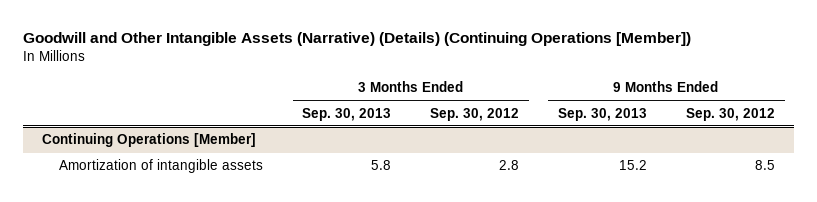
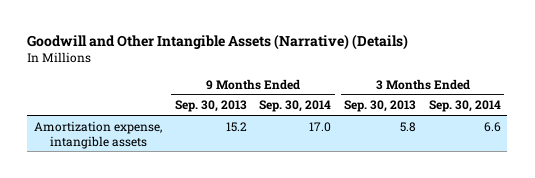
[22,32,691,47] Goodwill and Other Intangible Assets (Narrative) (Details) (Continuing Operations [Member]) -> [27,33,409,50] Goodwill and Other Intangible Assets (Narrative) (Details)
[430,107,520,121] Sep. 30, 2012 -> none
[685,107,775,121] Sep. 30, 2012 -> none
none -> [259,100,332,113] Sep. 30, 2014
none -> [429,100,502,113] Sep. 30, 2014
[42,133,257,148] Continuing Operations [Member] -> none
[59,159,264,174] Amortization of intangible assets -> [33,120,162,149] Amortization expense, intangible assets

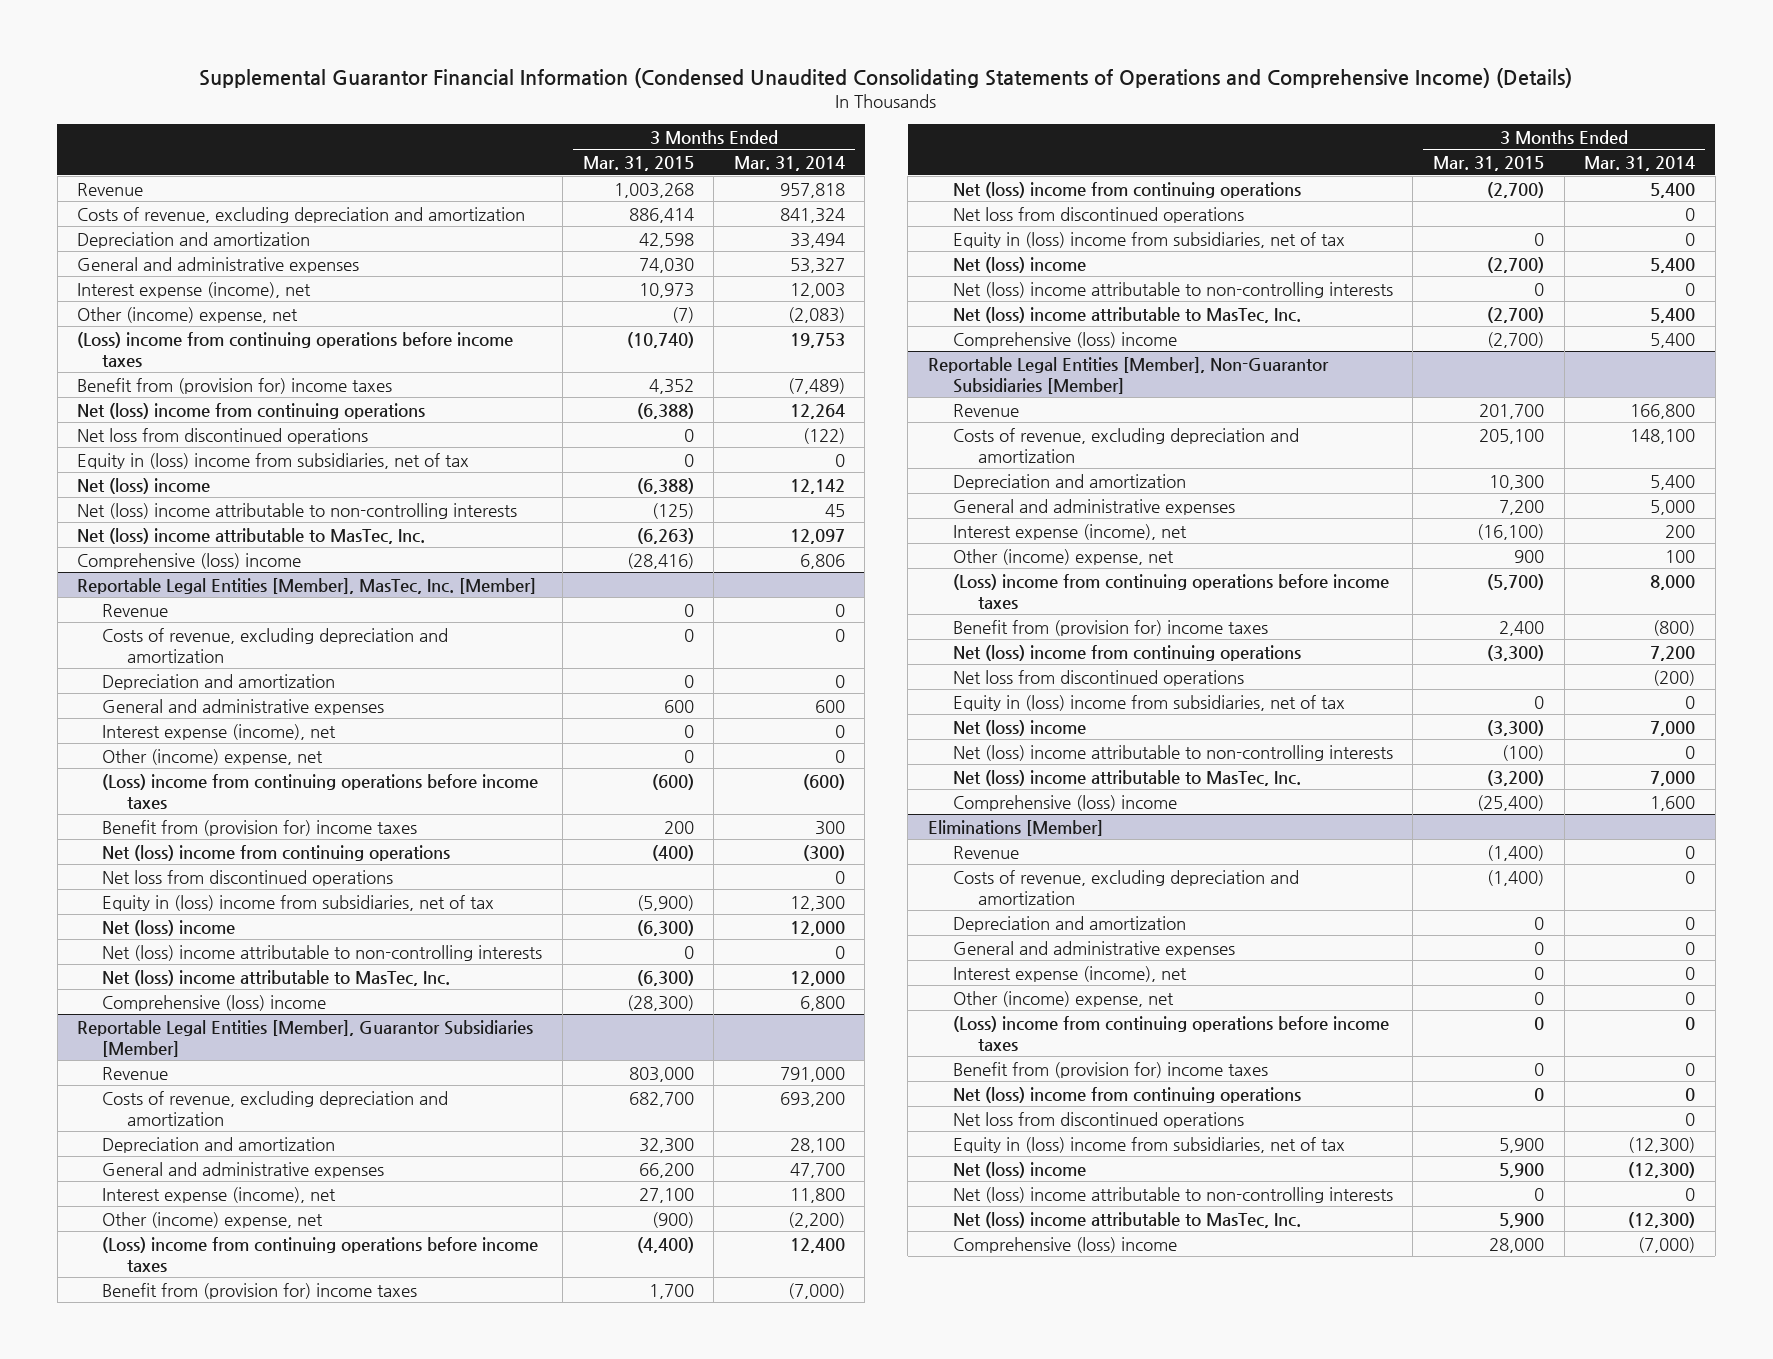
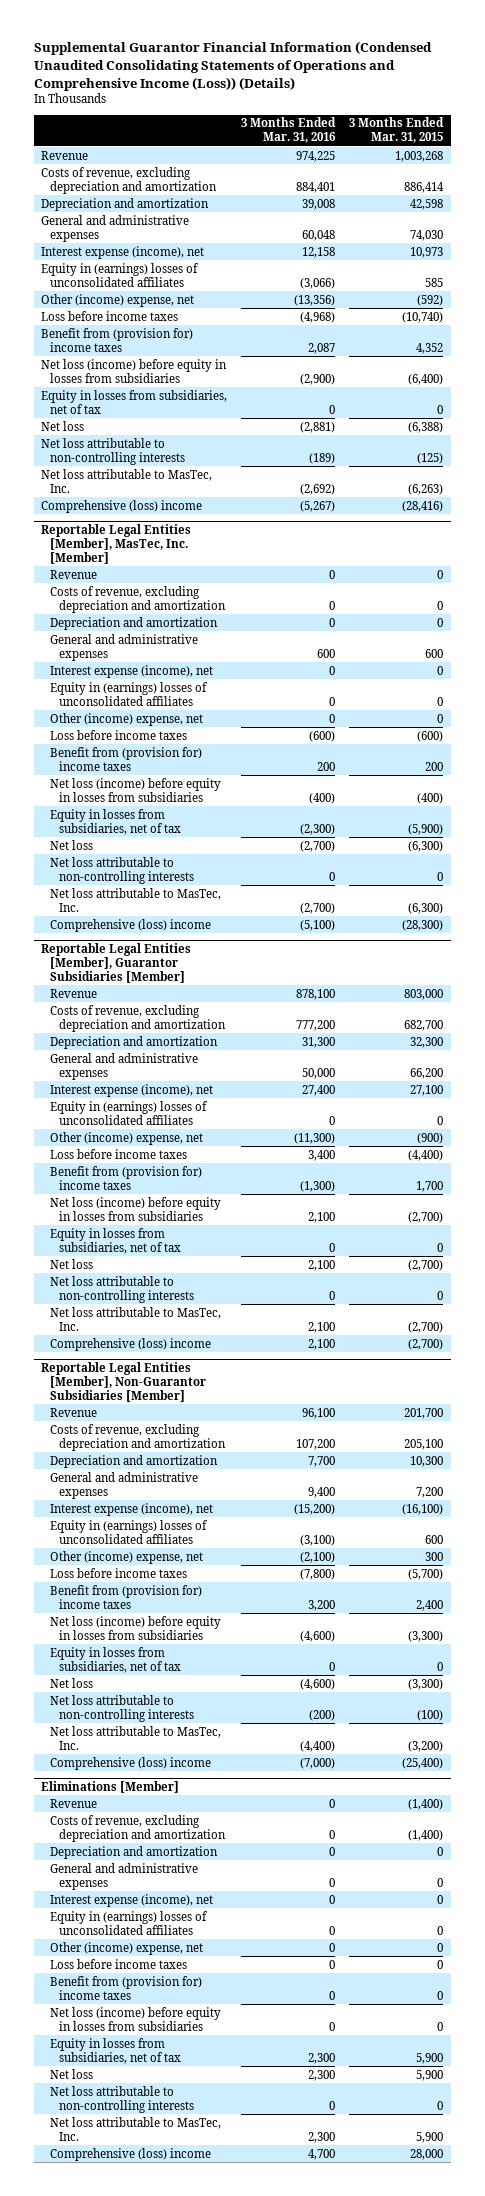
[199,68,1573,89] Supplemental Guarantor Financial Information (Condensed Unaudited Consolidating Statements of Operations and Comprehensive Income) (Details) -> [34,40,433,91] Supplemental Guarantor Financial Information (Condensed Unaudited Consolidating Statements of Operations and Comprehensive Income (Loss)) (Details)
[733,156,845,172] Mar. 31, 2014 -> none
none -> [241,117,337,144] 3 Months Ended Mar. 31, 2016
none -> [41,262,200,287] Equity in (earnings) losses of unconsolidated affiliates
[671,306,694,323] (7) -> [417,294,444,306] (592)
[77,331,514,367] (Loss) income from continuing operations before income taxes -> [41,310,179,321] Loss before income taxes
[77,427,369,444] Net loss from discontinued operations -> none
[77,402,426,419] Net (loss) income from continuing operations -> [41,358,228,383] Net loss (income) before equity in losses from subsidiaries
[636,402,694,419] (6,388) -> [408,373,444,385] (6,400)
[77,452,470,469] Equity in (loss) income from subsidiaries, net of tax -> [41,389,228,414] Equity in losses from subsidiaries, net of tax
[77,477,211,494] Net (loss) income -> [41,420,85,431] Net loss
[77,502,518,519] Net (loss) income attributable to non-controlling interests -> [41,437,186,465] Net loss attributable to non-controlling interests
[77,527,426,544] Net (loss) income attributable to MasTec, Inc. -> [41,468,213,493] Net loss attributable to MasTec, Inc.
none -> [50,681,209,706] Equity in (earnings) losses of unconsolidated affiliates
[102,773,539,809] (Loss) income from continuing operations before income taxes -> [50,729,188,740] Loss before income taxes
[102,869,394,886] Net loss from discontinued operations -> none
[102,844,451,861] Net (loss) income from continuing operations -> [50,777,222,802] Net loss (income) before equity in losses from subsidiaries
[102,894,495,911] Equity in (loss) income from subsidiaries, net of tax -> [50,808,182,835] Equity in losses from subsidiaries, net of tax
[102,919,236,936] Net (loss) income -> [50,839,94,850] Net loss
[102,944,543,961] Net (loss) income attributable to non-controlling interests -> [50,856,195,884] Net loss attributable to non-controlling interests
[102,969,451,986] Net (loss) income attributable to MasTec, Inc. -> [50,887,222,912] Net loss attributable to MasTec, Inc.
none -> [50,1100,209,1125] Equity in (earnings) losses of unconsolidated affiliates
[102,1236,539,1272] (Loss) income from continuing operations before income taxes -> [50,1148,188,1159] Loss before income taxes
[952,206,1244,223] Net loss from discontinued operations -> none
[952,181,1301,198] Net (loss) income from continuing operations -> [50,1196,222,1221] Net loss (income) before equity in losses from subsidiaries
[952,231,1345,248] Equity in (loss) income from subsidiaries, net of tax -> [50,1227,182,1254] Equity in losses from subsidiaries, net of tax
[952,256,1086,273] Net (loss) income -> [50,1258,94,1269] Net loss
[952,281,1393,298] Net (loss) income attributable to non-controlling interests -> [50,1275,195,1303] Net loss attributable to non-controlling interests
[952,306,1301,323] Net (loss) income attributable to MasTec, Inc. -> [50,1306,222,1331] Net loss attributable to MasTec, Inc.
none -> [50,1519,209,1544] Equity in (earnings) losses of unconsolidated affiliates
[1513,549,1544,563] 900 -> [425,1551,444,1561] 300
[952,573,1389,609] (Loss) income from continuing operations before income taxes -> [50,1567,188,1578] Loss before income taxes
[952,669,1244,686] Net loss from discontinued operations -> none
[952,644,1301,661] Net (loss) income from continuing operations -> [50,1615,222,1640] Net loss (income) before equity in losses from subsidiaries
[952,694,1345,711] Equity in (loss) income from subsidiaries, net of tax -> [50,1646,182,1673] Equity in losses from subsidiaries, net of tax
[952,719,1086,736] Net (loss) income -> [50,1677,94,1688] Net loss
[952,744,1393,761] Net (loss) income attributable to non-controlling interests -> [50,1694,195,1722] Net loss attributable to non-controlling interests
[952,769,1301,786] Net (loss) income attributable to MasTec, Inc. -> [50,1725,222,1750] Net loss attributable to MasTec, Inc.
none -> [50,1910,209,1935] Equity in (earnings) losses of unconsolidated affiliates
[952,1015,1389,1051] (Loss) income from continuing operations before income taxes -> [50,1958,188,1969] Loss before income taxes
[952,1111,1244,1128] Net loss from discontinued operations -> none
[952,1086,1301,1103] Net (loss) income from continuing operations -> [50,2006,222,2031] Net loss (income) before equity in losses from subsidiaries
[952,1136,1345,1153] Equity in (loss) income from subsidiaries, net of tax -> [50,2037,182,2064] Equity in losses from subsidiaries, net of tax
[952,1161,1086,1178] Net (loss) income -> [50,2068,94,2079] Net loss
[952,1186,1393,1203] Net (loss) income attributable to non-controlling interests -> [50,2085,195,2113] Net loss attributable to non-controlling interests
[952,1211,1301,1228] Net (loss) income attributable to MasTec, Inc. -> [50,2116,222,2141] Net loss attributable to MasTec, Inc.

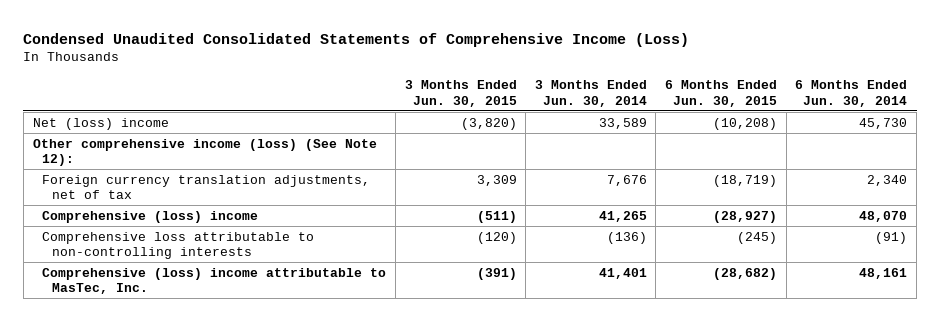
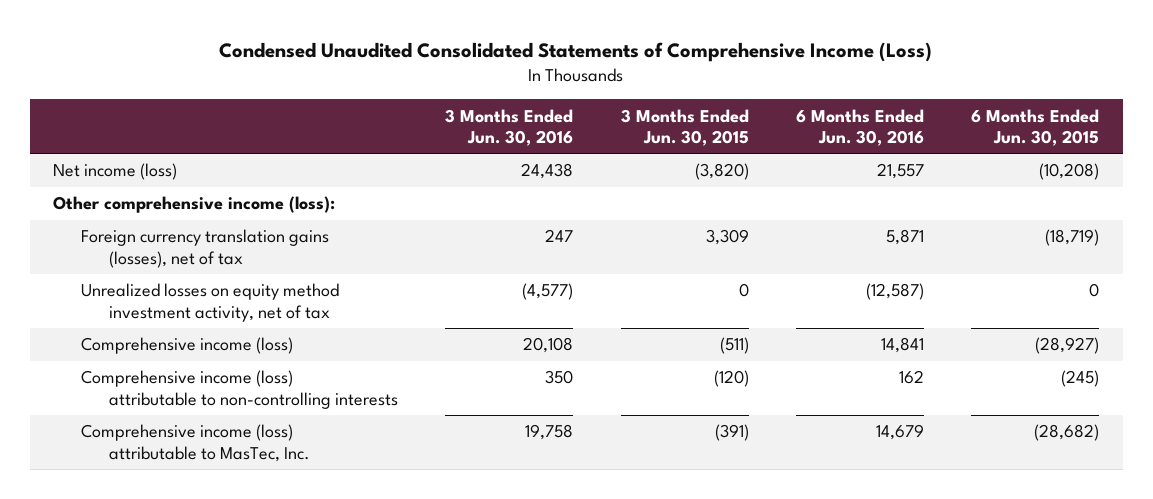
[534,80,647,107] 3 Months Ended Jun. 30, 2014 -> none
[795,80,908,107] 6 Months Ended Jun. 30, 2014 -> none
none -> [445,108,574,146] 3 Months Ended Jun. 30, 2016
none -> [795,108,924,146] 6 Months Ended Jun. 30, 2016
[32,117,169,130] Net (loss) income -> [53,163,178,181] Net income (loss)
[32,138,377,167] Other comprehensive income (loss) (See Note 12): -> [53,196,336,214] Other comprehensive income (loss):
[42,174,371,200] Foreign currency translation adjustments, net of tax -> [81,229,330,268] Foreign currency translation gains (losses), net of tax
none -> [81,283,340,322] Unrealized losses on equity method investment activity, net of tax
[42,210,259,223] Comprehensive (loss) income -> [81,337,294,355] Comprehensive income (loss)
[42,231,315,260] Comprehensive loss attributable to non-controlling interests -> [81,370,399,409] Comprehensive income (loss) attributable to non-controlling interests
[42,267,387,295] Comprehensive (loss) income attributable to MasTec, Inc. -> [81,424,311,462] Comprehensive income (loss) attributable to MasTec, Inc.

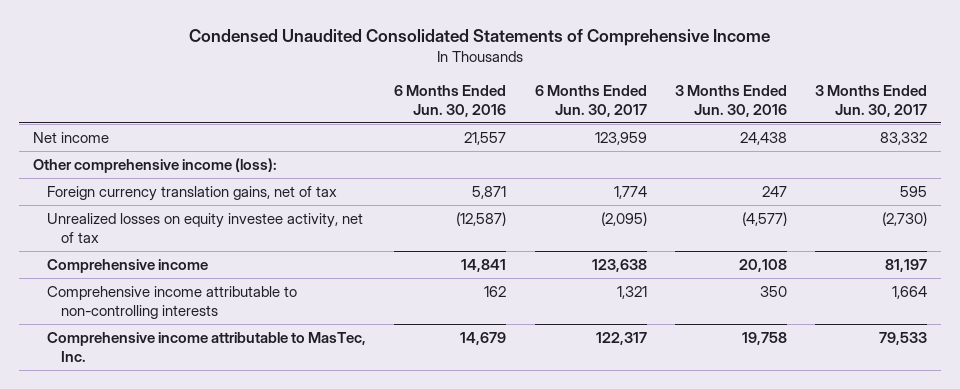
[219,42,933,63] Condensed Unaudited Consolidated Statements of Comprehensive Income (Loss) -> [189,29,771,47] Condensed Unaudited Consolidated Statements of Comprehensive Income
[620,108,749,146] 3 Months Ended Jun. 30, 2015 -> none
[971,108,1100,146] 6 Months Ended Jun. 30, 2015 -> none
none -> [534,85,647,117] 6 Months Ended Jun. 30, 2017
none -> [815,85,928,117] 3 Months Ended Jun. 30, 2017
[53,163,178,181] Net income (loss) -> [33,132,110,144] Net income
[81,229,330,268] Foreign currency translation gains (losses), net of tax -> [47,186,338,202] Foreign currency translation gains, net of tax
[81,283,340,322] Unrealized losses on equity method investment activity, net of tax -> [47,213,364,243] Unrealized losses on equity investee activity, net of tax
[81,337,294,355] Comprehensive income (loss) -> [47,259,209,274] Comprehensive income
[81,370,399,409] Comprehensive income (loss) attributable to non-controlling interests -> [47,286,298,319] Comprehensive income attributable to non-controlling interests
[81,424,311,462] Comprehensive income (loss) attributable to MasTec, Inc. -> [47,332,367,362] Comprehensive income attributable to MasTec, Inc.

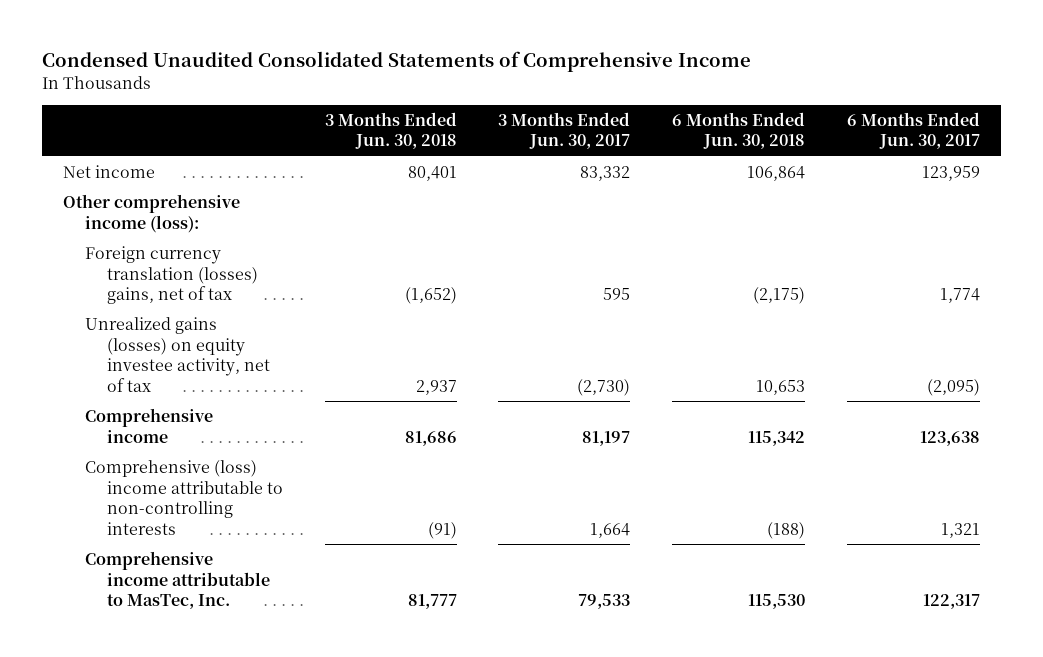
[394,85,507,117] 6 Months Ended Jun. 30, 2016 -> none
[674,85,787,117] 3 Months Ended Jun. 30, 2016 -> none
none -> [324,111,457,150] 3 Months Ended Jun. 30, 2018
none -> [672,111,806,150] 6 Months Ended Jun. 30, 2018
[47,186,338,202] Foreign currency translation gains, net of tax -> [84,246,258,305] Foreign currency translation (losses) gains, net of tax
[47,213,364,243] Unrealized losses on equity investee activity, net of tax -> [84,317,270,392] Unrealized gains (losses) on equity investee activity, net of tax
[47,286,298,319] Comprehensive income attributable to non-controlling interests -> [84,460,283,535] Comprehensive (loss) income attributable to non-controlling interests

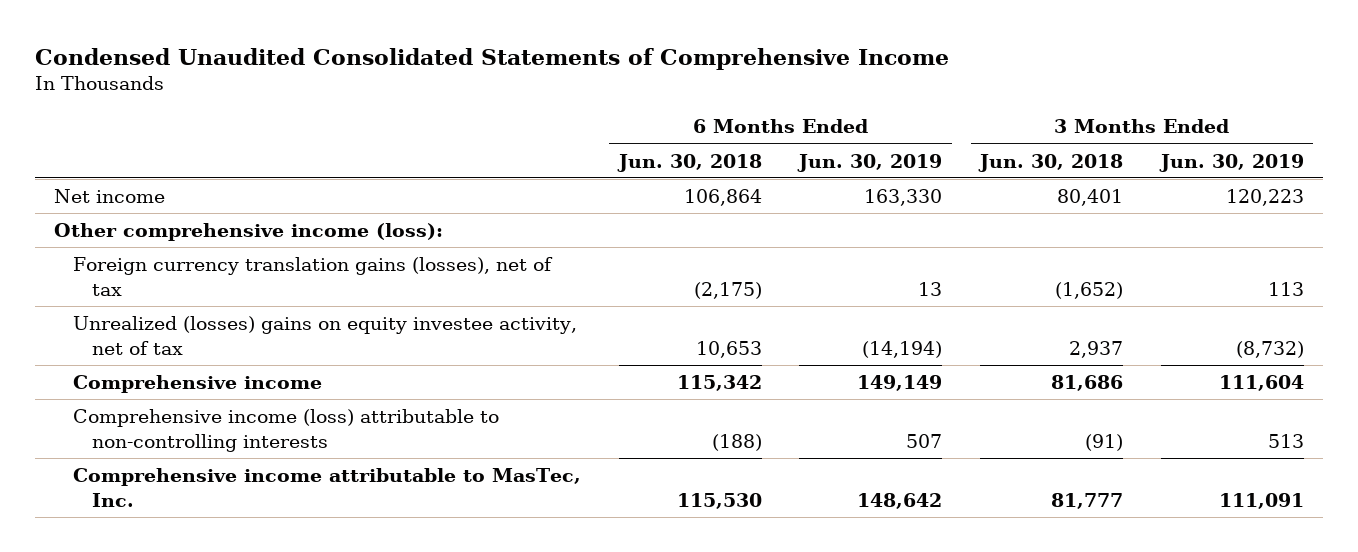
[498,111,631,150] 3 Months Ended Jun. 30, 2017 -> none
[847,111,981,150] 6 Months Ended Jun. 30, 2017 -> none
none -> [797,153,943,172] Jun. 30, 2019
none -> [1158,153,1304,172] Jun. 30, 2019
[84,246,258,305] Foreign currency translation (losses) gains, net of tax -> [73,257,554,296] Foreign currency translation gains (losses), net of tax
[84,317,270,392] Unrealized gains (losses) on equity investee activity, net of tax -> [73,316,578,355] Unrealized (losses) gains on equity investee activity, net of tax
[84,460,283,535] Comprehensive (loss) income attributable to non-controlling interests -> [73,409,500,452] Comprehensive income (loss) attributable to non-controlling interests

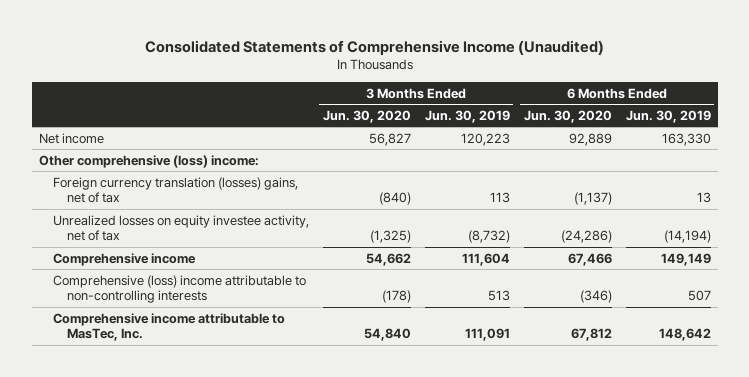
[35,47,950,70] Condensed Unaudited Consolidated Statements of Comprehensive Income -> [144,39,604,55] Consolidated Statements of Comprehensive Income (Unaudited)
[616,153,762,172] Jun. 30, 2018 -> none
[978,153,1124,172] Jun. 30, 2018 -> none
none -> [322,109,411,123] Jun. 30, 2020
none -> [523,109,612,123] Jun. 30, 2020
[53,223,443,242] Other comprehensive income (loss): -> [38,154,259,168] Other comprehensive (loss) income:
[73,257,554,296] Foreign currency translation gains (losses), net of tax -> [52,176,298,204] Foreign currency translation (losses) gains, net of tax
[73,316,578,355] Unrealized (losses) gains on equity investee activity, net of tax -> [52,214,309,242] Unrealized losses on equity investee activity, net of tax
[73,409,500,452] Comprehensive income (loss) attributable to non-controlling interests -> [52,274,306,304] Comprehensive (loss) income attributable to non-controlling interests

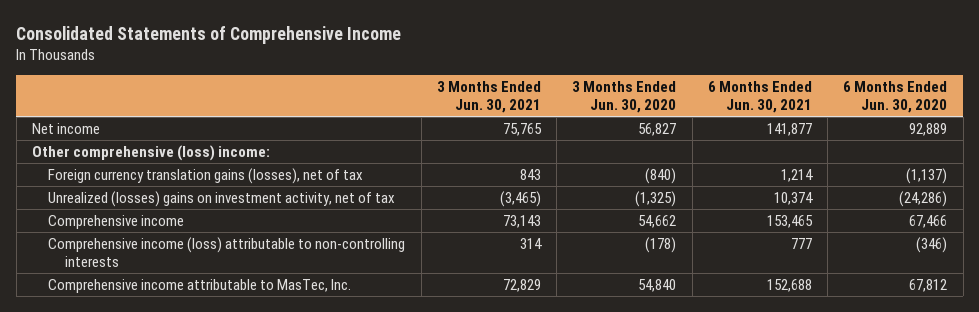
[144,39,604,55] Consolidated Statements of Comprehensive Income (Unaudited) -> [16,25,402,44] Consolidated Statements of Comprehensive Income
[424,109,510,123] Jun. 30, 2019 -> none
[625,109,711,123] Jun. 30, 2019 -> none
none -> [436,81,541,114] 3 Months Ended Jun. 30, 2021
none -> [707,81,812,114] 6 Months Ended Jun. 30, 2021
[52,176,298,204] Foreign currency translation (losses) gains, net of tax -> [48,167,364,184] Foreign currency translation gains (losses), net of tax
[52,214,309,242] Unrealized losses on equity investee activity, net of tax -> [48,190,396,207] Unrealized (losses) gains on investment activity, net of tax
[52,274,306,304] Comprehensive (loss) income attributable to non-controlling interests -> [48,236,406,267] Comprehensive income (loss) attributable to non-controlling interests

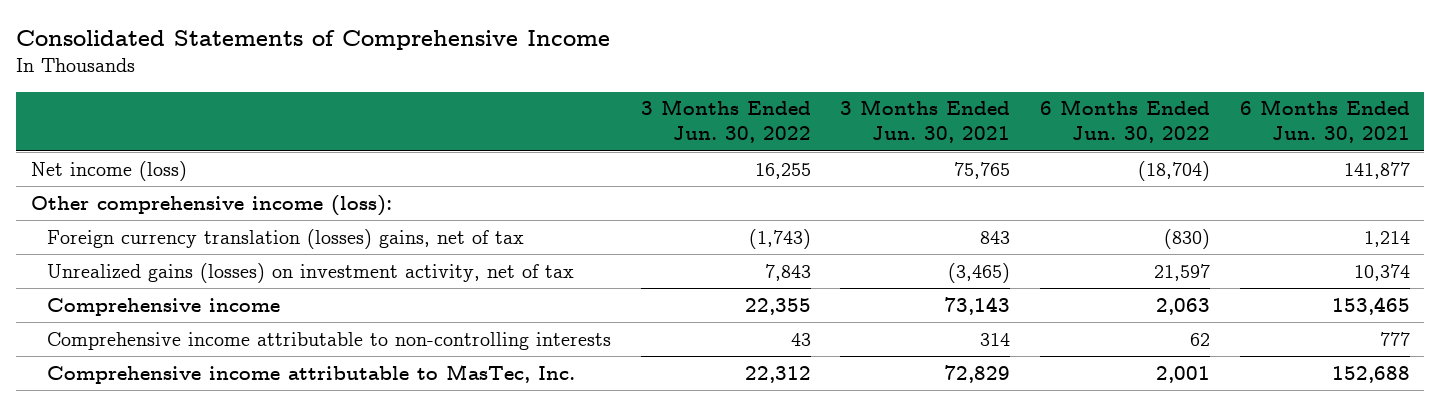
[572,81,677,114] 3 Months Ended Jun. 30, 2020 -> none
[843,81,948,114] 6 Months Ended Jun. 30, 2020 -> none
none -> [640,99,811,144] 3 Months Ended Jun. 30, 2022
none -> [1040,99,1211,144] 6 Months Ended Jun. 30, 2022
[31,122,100,134] Net income -> [30,160,187,181] Net income (loss)
[31,144,270,161] Other comprehensive (loss) income: -> [30,194,392,216] Other comprehensive income (loss):
[48,167,364,184] Foreign currency translation gains (losses), net of tax -> [47,228,525,249] Foreign currency translation (losses) gains, net of tax
[48,190,396,207] Unrealized (losses) gains on investment activity, net of tax -> [47,262,575,283] Unrealized gains (losses) on investment activity, net of tax
[48,236,406,267] Comprehensive income (loss) attributable to non-controlling interests -> [47,331,612,350] Comprehensive income attributable to non-controlling interests

